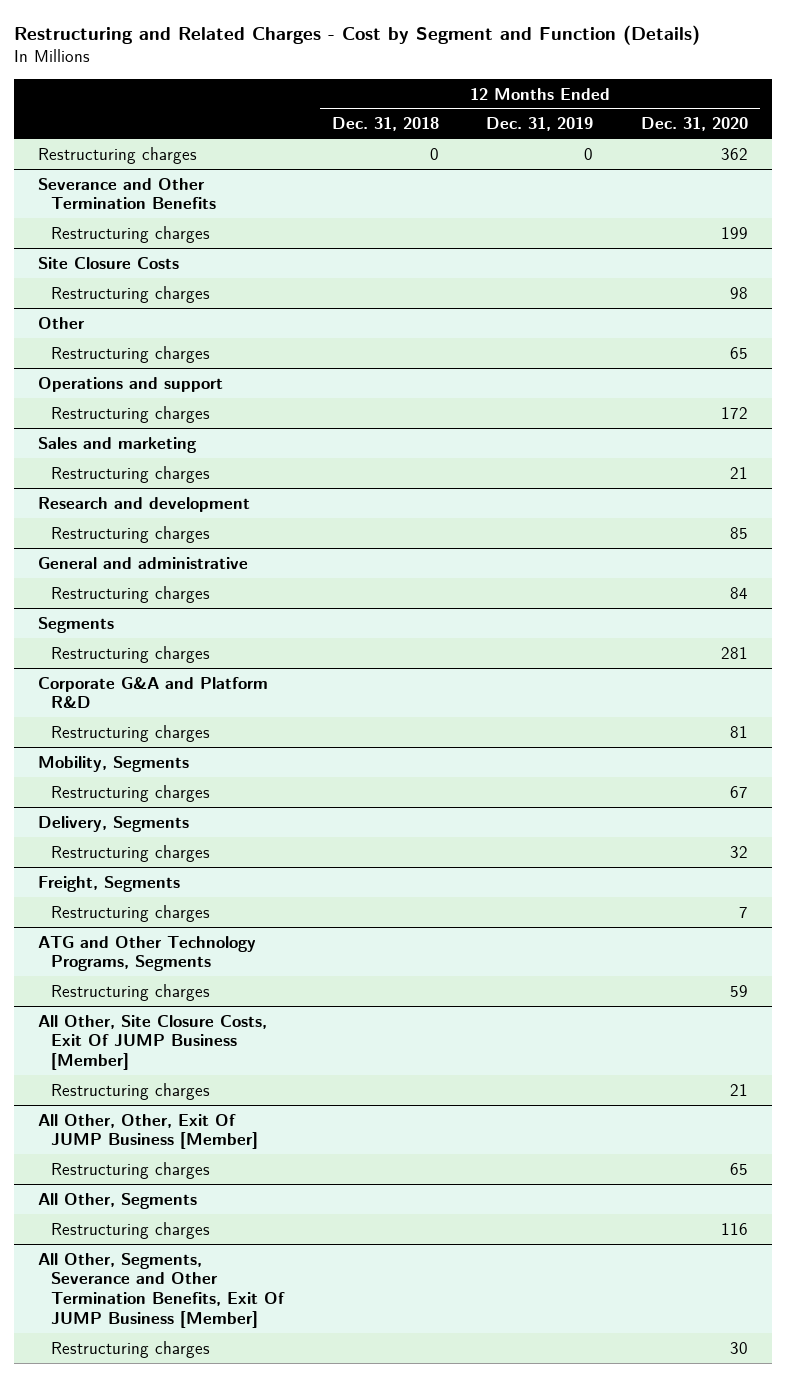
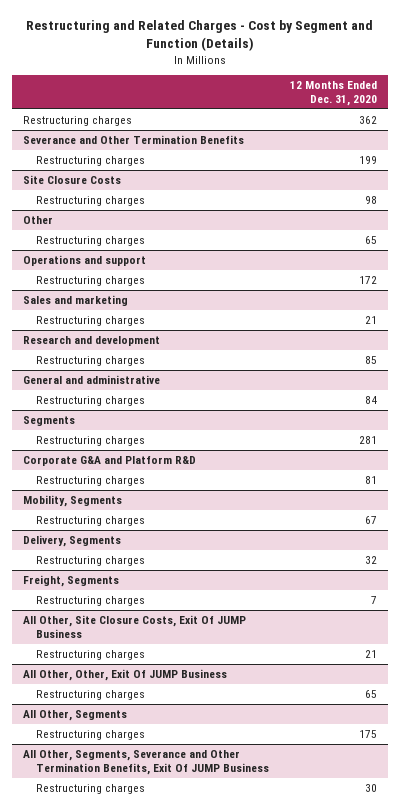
[331,117,439,132] Dec. 31, 2018 -> none
[486,117,594,132] Dec. 31, 2019 -> none
[38,935,257,972] ATG and Other Technology Programs, Segments -> none
[50,983,210,1001] Restructuring charges -> none
[38,1014,268,1071] All Other, Site Closure Costs, Exit Of JUMP Business [Member] -> [22,615,246,638] All Other, Site Closure Costs, Exit Of JUMP Business
[38,1113,258,1150] All Other, Other, Exit Of JUMP Business [Member] -> [22,669,227,682] All Other, Other, Exit Of JUMP Business
[721,1222,749,1235] 116 -> [359,730,378,739] 175
[38,1252,285,1328] All Other, Segments, Severance and Other Termination Benefits, Exit Of JUMP Business [Member] -> [22,750,270,775] All Other, Segments, Severance and Other Termination Benefits, Exit Of JUMP Business

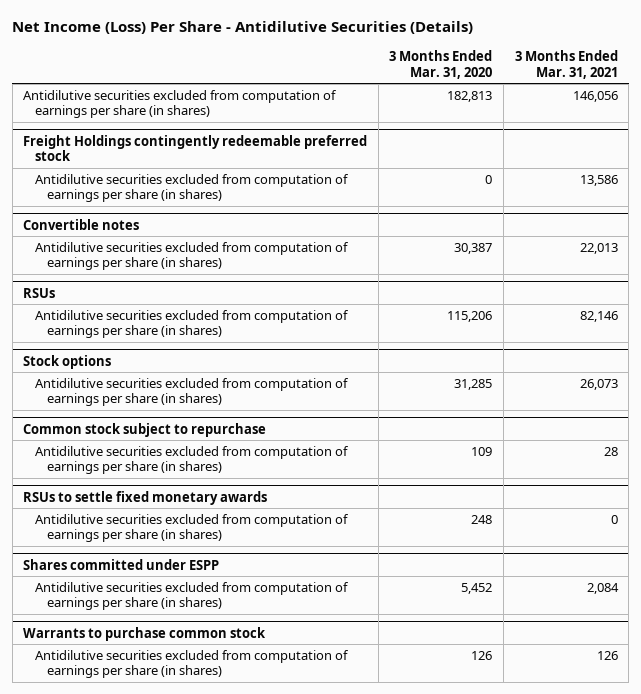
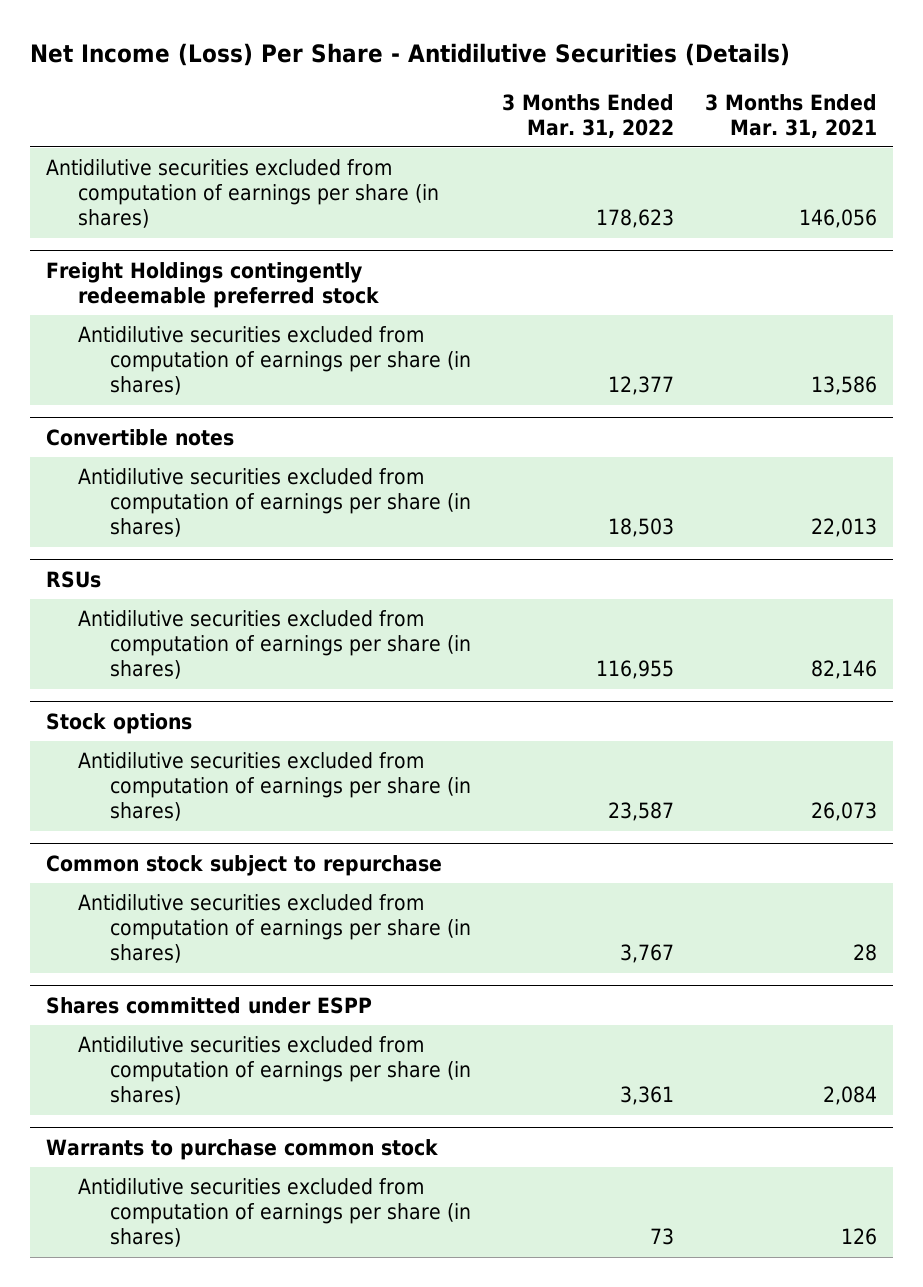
[389,49,493,79] 3 Months Ended Mar. 31, 2020 -> none
none -> [502,93,675,138] 3 Months Ended Mar. 31, 2022
[23,490,268,505] RSUs to settle fixed monetary awards -> none
[35,513,350,543] Antidilutive securities excluded from computation of earnings per share (in shares) -> none

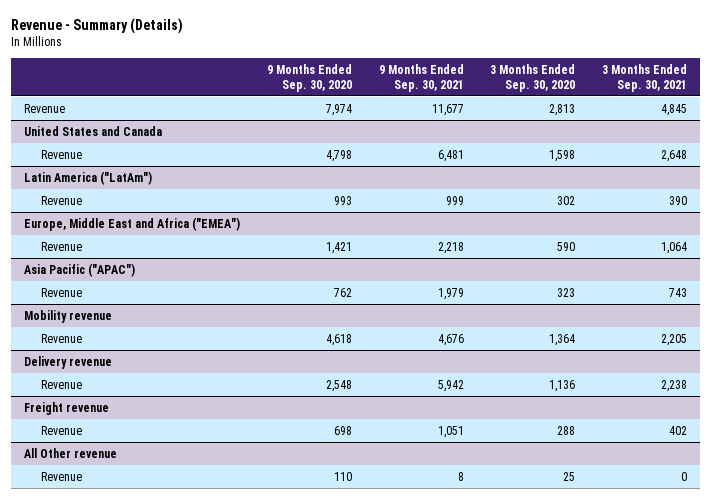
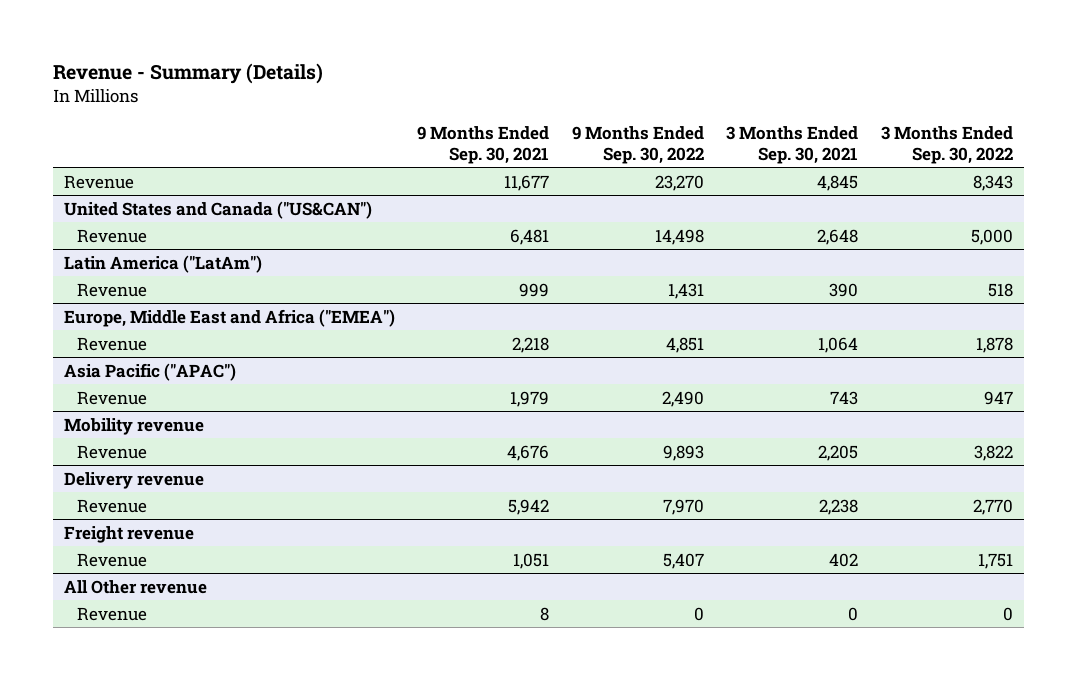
[266,63,352,92] 9 Months Ended Sep. 30, 2020 -> none
[490,63,576,92] 3 Months Ended Sep. 30, 2020 -> none
none -> [571,126,704,165] 9 Months Ended Sep. 30, 2022
none -> [880,126,1013,165] 3 Months Ended Sep. 30, 2022
[24,125,163,136] United States and Canada -> [63,200,372,219] United States and Canada ("US&CAN")

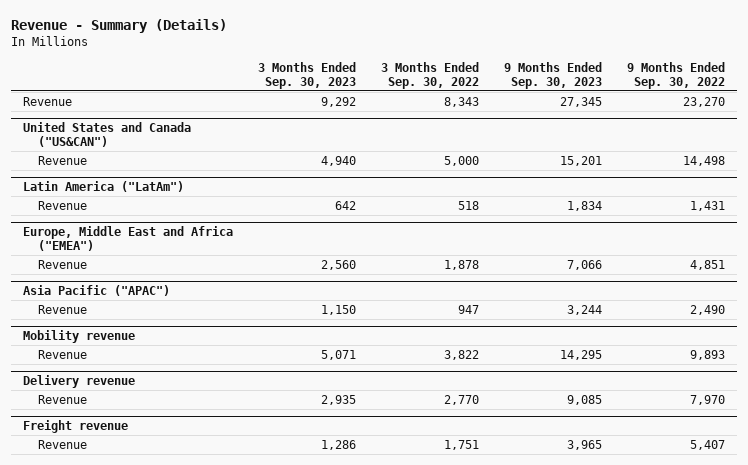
[417,126,550,165] 9 Months Ended Sep. 30, 2021 -> none
[726,126,859,165] 3 Months Ended Sep. 30, 2021 -> none
none -> [258,61,357,89] 3 Months Ended Sep. 30, 2023
none -> [503,61,602,89] 9 Months Ended Sep. 30, 2023
[63,579,207,594] All Other revenue -> none
[77,606,148,621] Revenue -> none

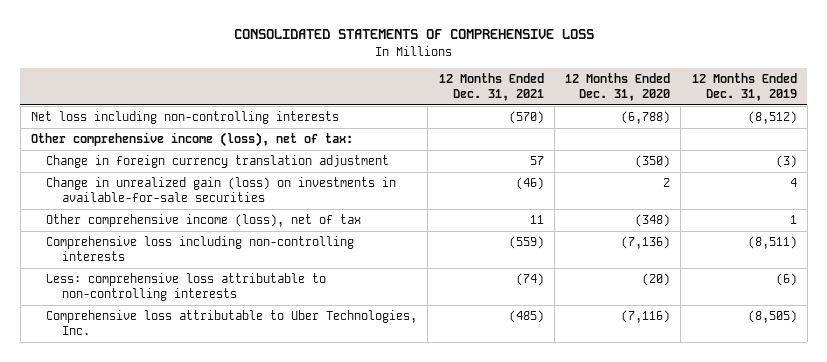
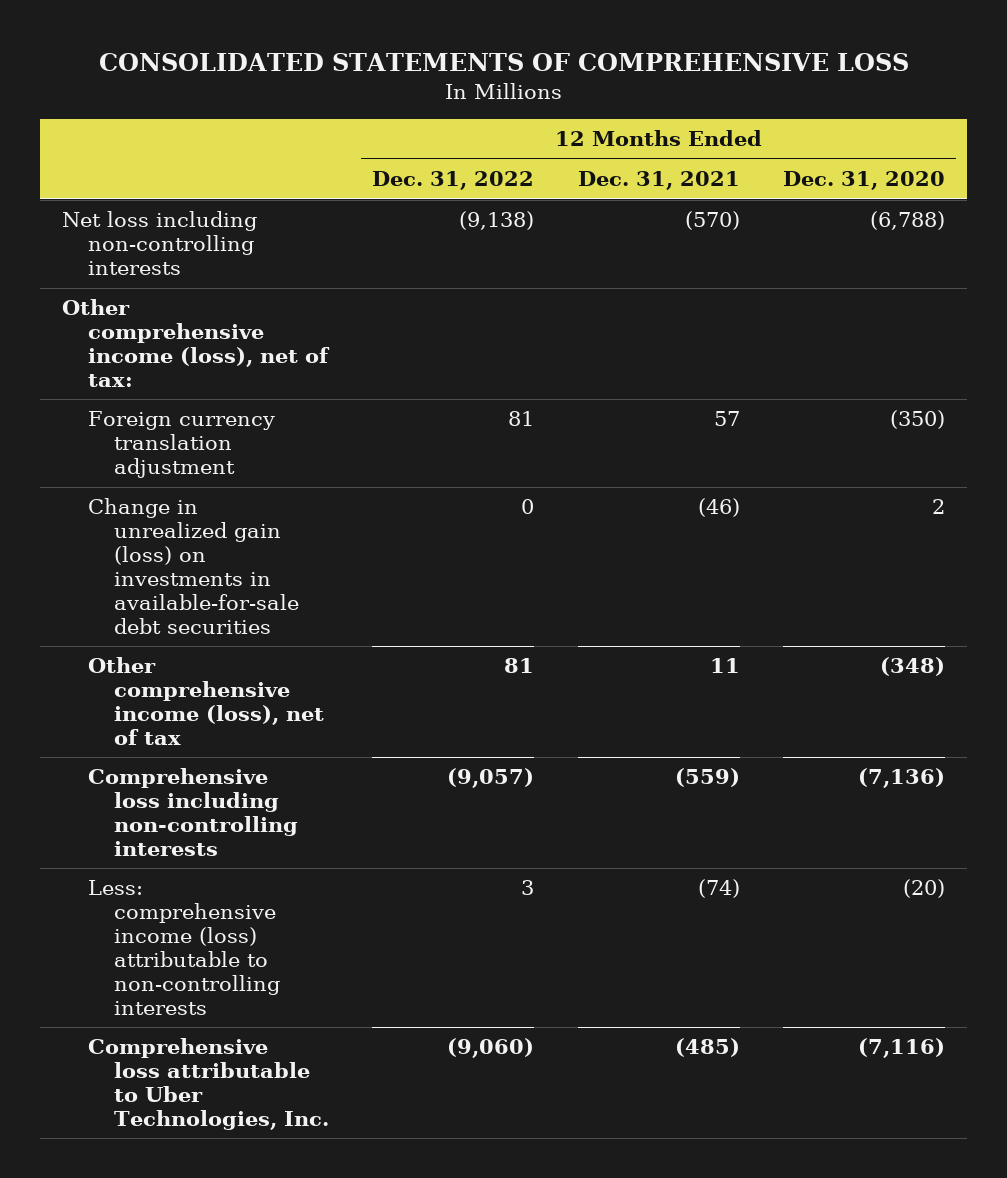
[691,73,797,102] 12 Months Ended Dec. 31, 2019 -> none
none -> [372,171,535,191] Dec. 31, 2022
[46,155,390,169] Change in foreign currency translation adjustment -> [87,411,275,479] Foreign currency translation adjustment
[46,177,397,203] Change in unrealized gain (loss) on investments in available-for-sale securities -> [87,498,299,634] Change in unrealized gain (loss) on investments in available-for-sale debt securities
[46,273,327,302] Less: comprehensive loss attributable to non-controlling interests -> [87,880,280,1015] Less: comprehensive income (loss) attributable to non-controlling interests

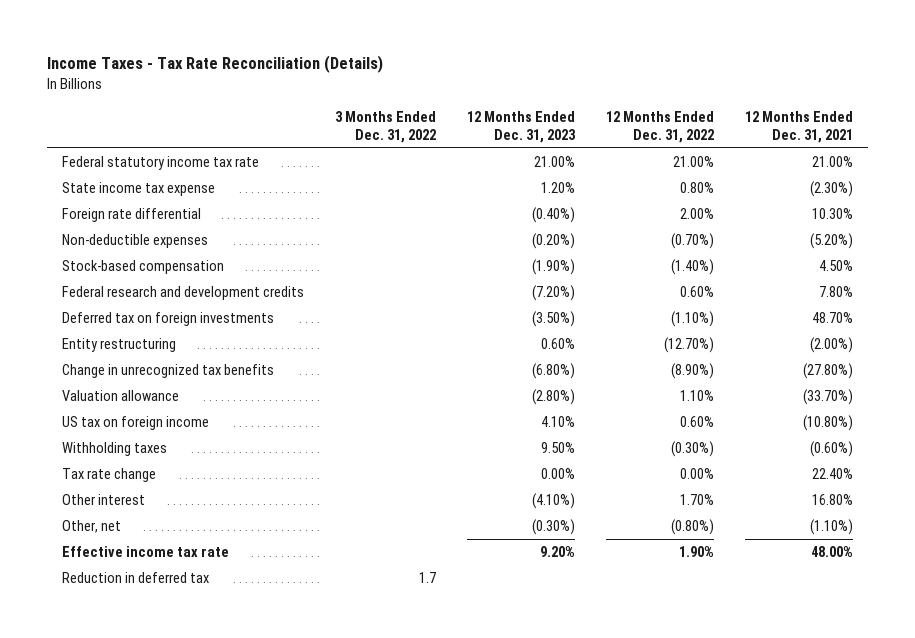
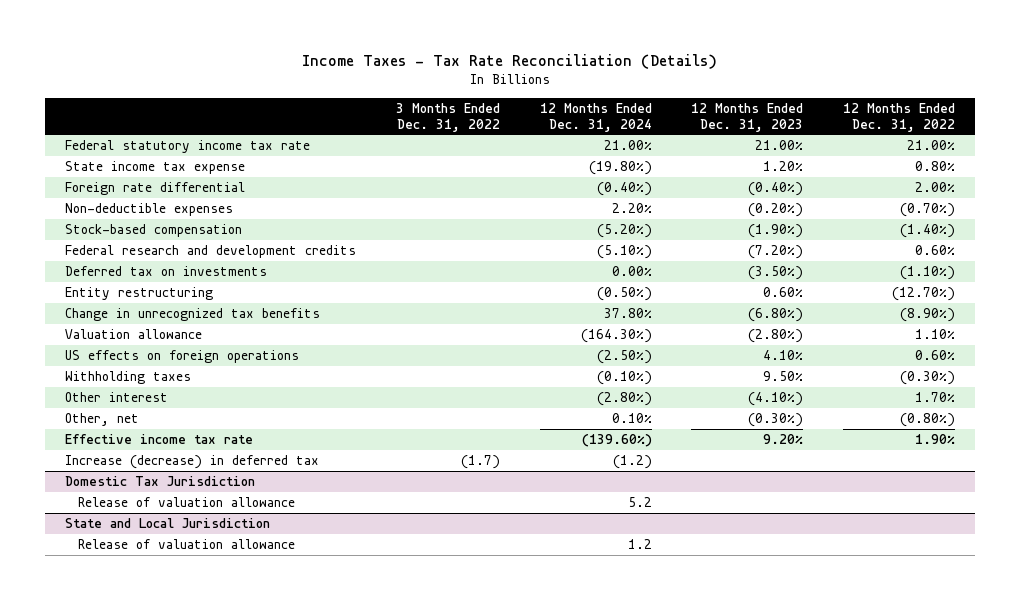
[744,110,853,143] 12 Months Ended Dec. 31, 2021 -> none
none -> [539,102,652,132] 12 Months Ended Dec. 31, 2024
[62,312,275,327] Deferred tax on foreign investments -> [65,266,268,277] Deferred tax on investments
[62,416,210,431] US tax on foreign income -> [65,350,300,364] US effects on foreign operations
[62,468,157,483] Tax rate change -> none
[62,572,210,584] Reduction in deferred tax -> [65,455,320,470] Increase (decrease) in deferred tax
[419,572,437,584] 1.7 -> [460,455,500,470] (1.7)
none -> [65,476,256,487] Domestic Tax Jurisdiction
none -> [78,497,296,508] Release of valuation allowance
none -> [65,518,271,529] State and Local Jurisdiction
none -> [78,539,296,550] Release of valuation allowance

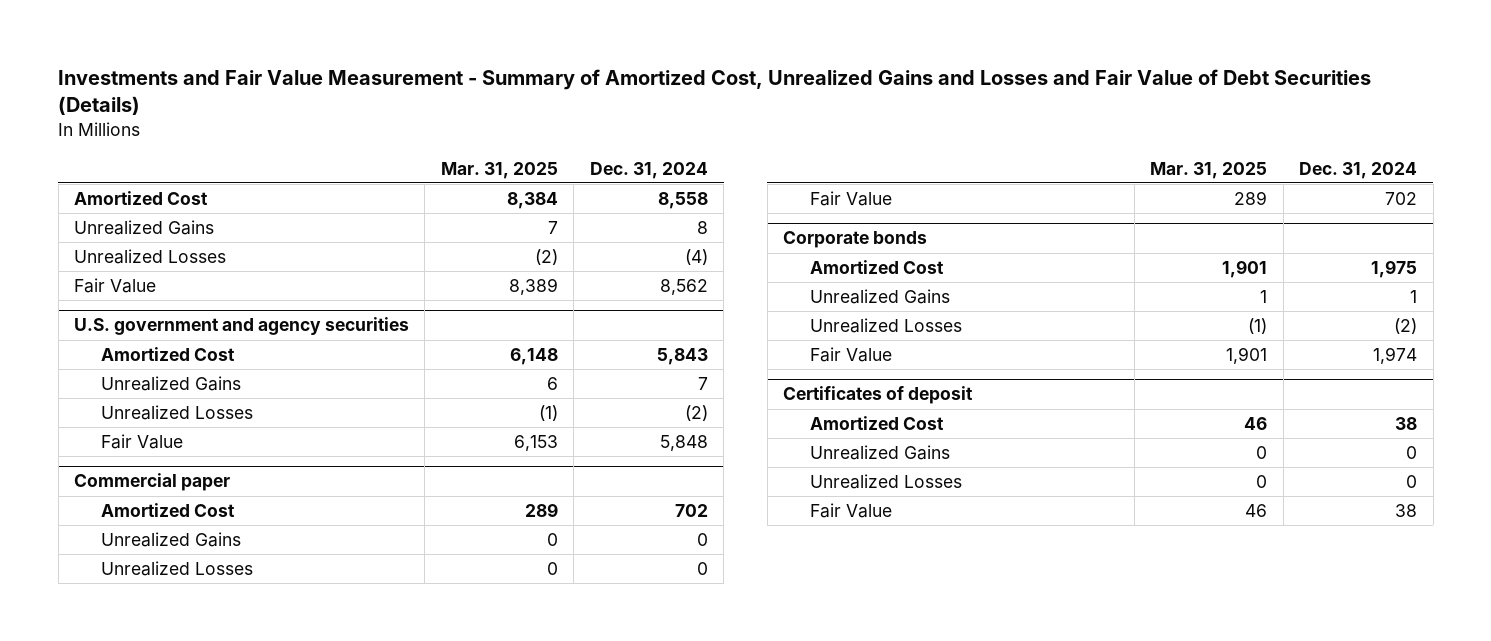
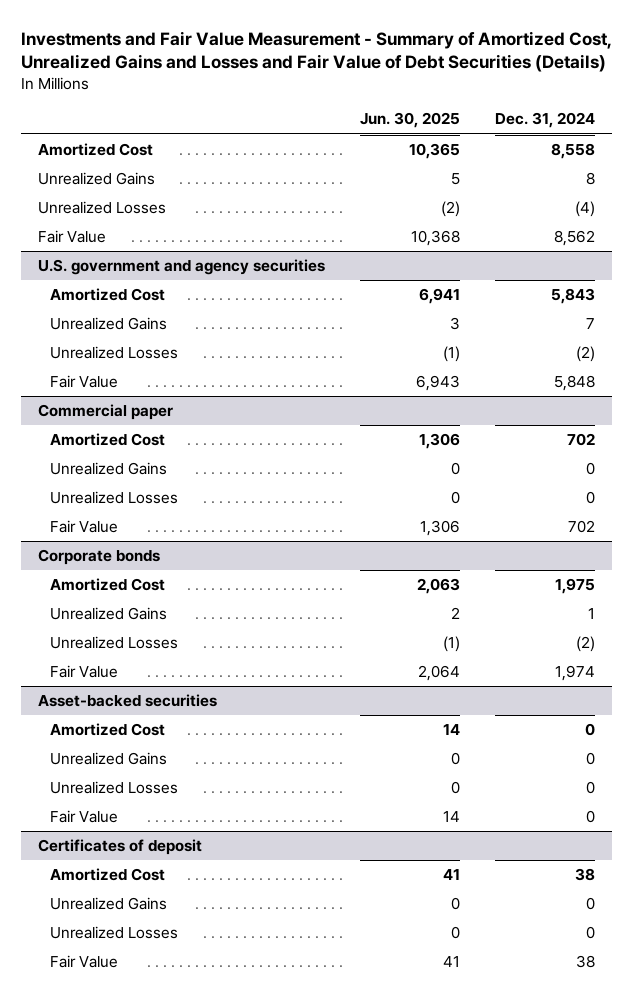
[440,161,558,179] Mar. 31, 2025 -> none
none -> [360,112,461,129] Jun. 30, 2025
none -> [38,694,218,708] Asset-backed securities
none -> [50,723,166,737] Amortized Cost
none -> [50,752,168,766] Unrealized Gains
none -> [50,781,179,795] Unrealized Losses
none -> [50,810,119,824] Fair Value

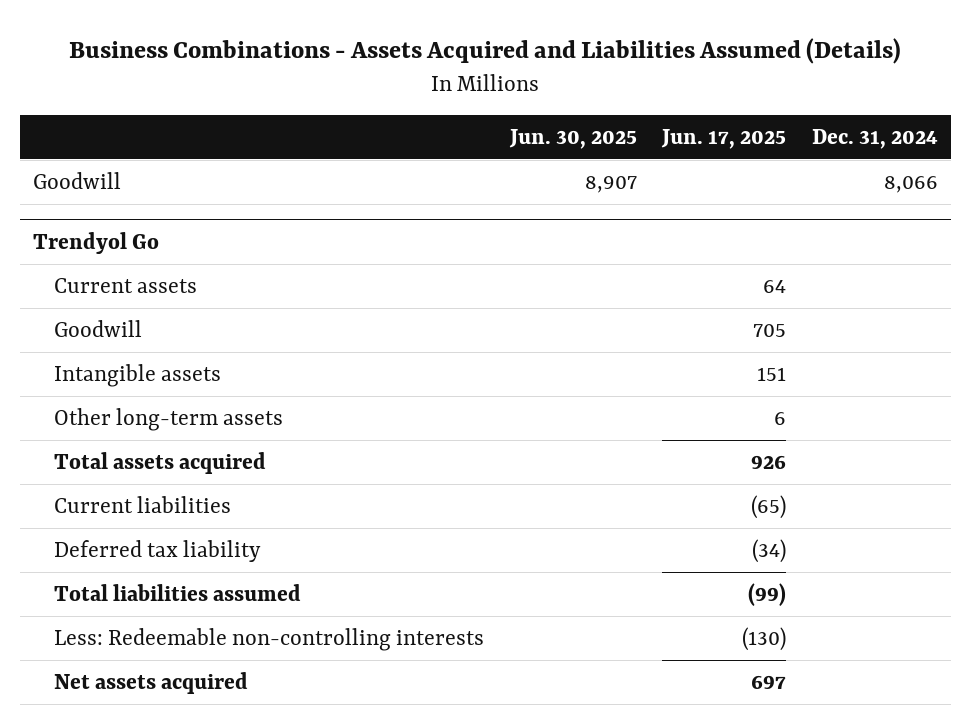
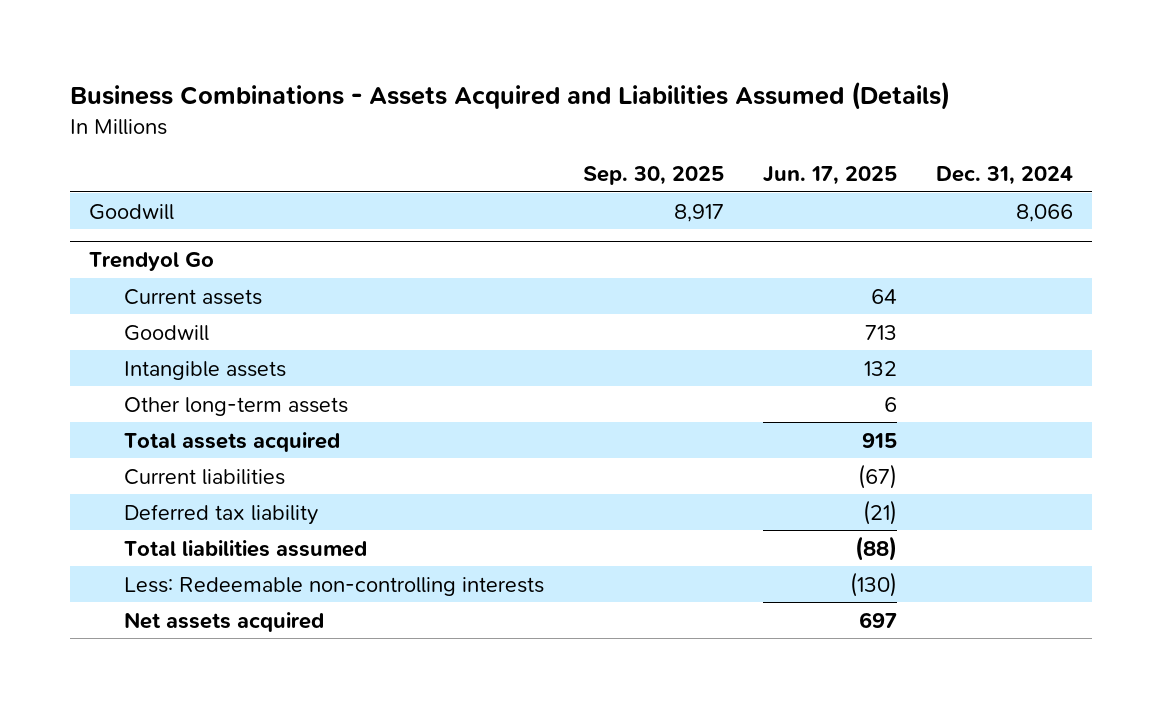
[508,128,637,149] Jun. 30, 2025 -> none
none -> [582,166,724,186] Sep. 30, 2025
[753,323,787,337] 705 -> [864,324,897,340] 713
[757,366,787,381] 151 -> [863,360,897,376] 132
[751,454,787,469] 926 -> [861,432,897,448] 915
[751,494,787,519] (65) -> [857,463,897,489] (67)
[752,538,787,563] (34) -> [862,499,897,525] (21)
[748,582,787,606] (99) -> [854,535,897,561] (88)

